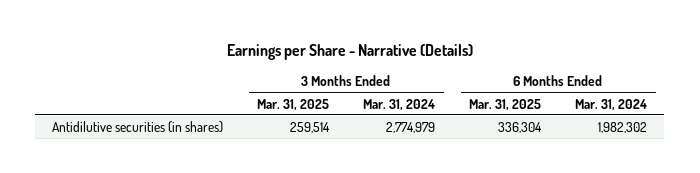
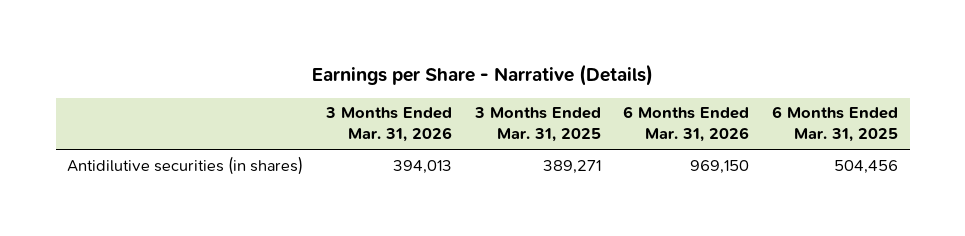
[363,98,436,111] Mar. 31, 2024 -> none
[575,98,648,111] Mar. 31, 2024 -> none
none -> [324,107,452,143] 3 Months Ended Mar. 31, 2026
none -> [623,106,750,143] 6 Months Ended Mar. 31, 2026
[290,122,331,134] 259,514 -> [542,159,601,174] 389,271
[498,122,543,134] 336,304 -> [834,159,899,174] 504,456

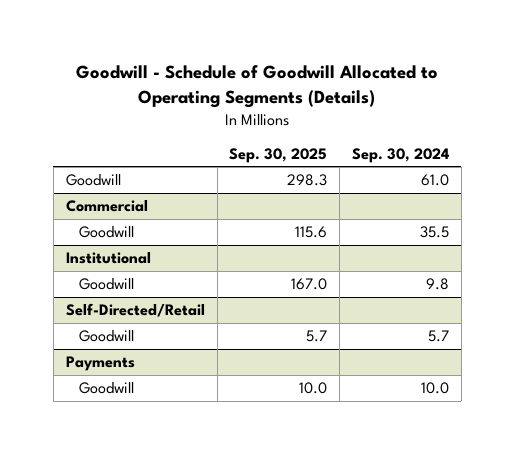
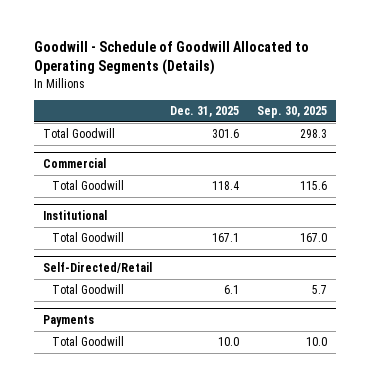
[352,147,450,163] Sep. 30, 2024 -> none
none -> [169,106,239,118] Dec. 31, 2025
[65,174,121,187] Goodwill -> [42,128,115,139] Total Goodwill
[79,226,135,239] Goodwill -> [52,180,125,191] Total Goodwill
[79,278,135,291] Goodwill -> [52,232,125,243] Total Goodwill
[79,330,135,343] Goodwill -> [52,284,125,295] Total Goodwill
[79,382,135,395] Goodwill -> [52,336,125,347] Total Goodwill

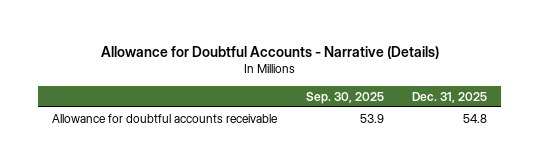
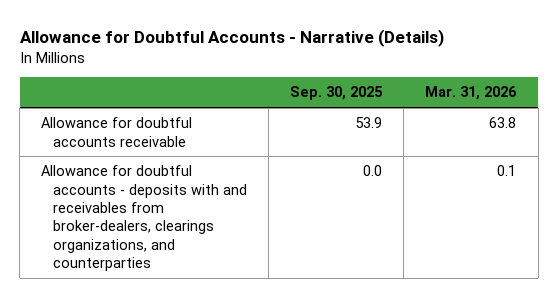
[411,91,487,103] Dec. 31, 2025 -> none
none -> [425,86,518,101] Mar. 31, 2026
none -> [41,165,248,271] Allowance for doubtful accounts - deposits with and receivables from broker-dealers, clearings organizations, and counterparties

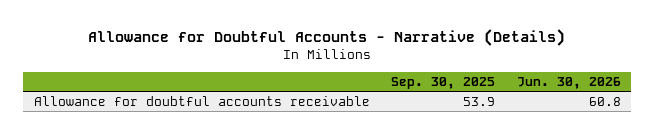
[425,86,518,101] Mar. 31, 2026 -> none
none -> [516,76,621,89] Jun. 30, 2026
[41,165,248,271] Allowance for doubtful accounts - deposits with and receivables from broker-dealers, clearings organizations, and counterparties -> none

